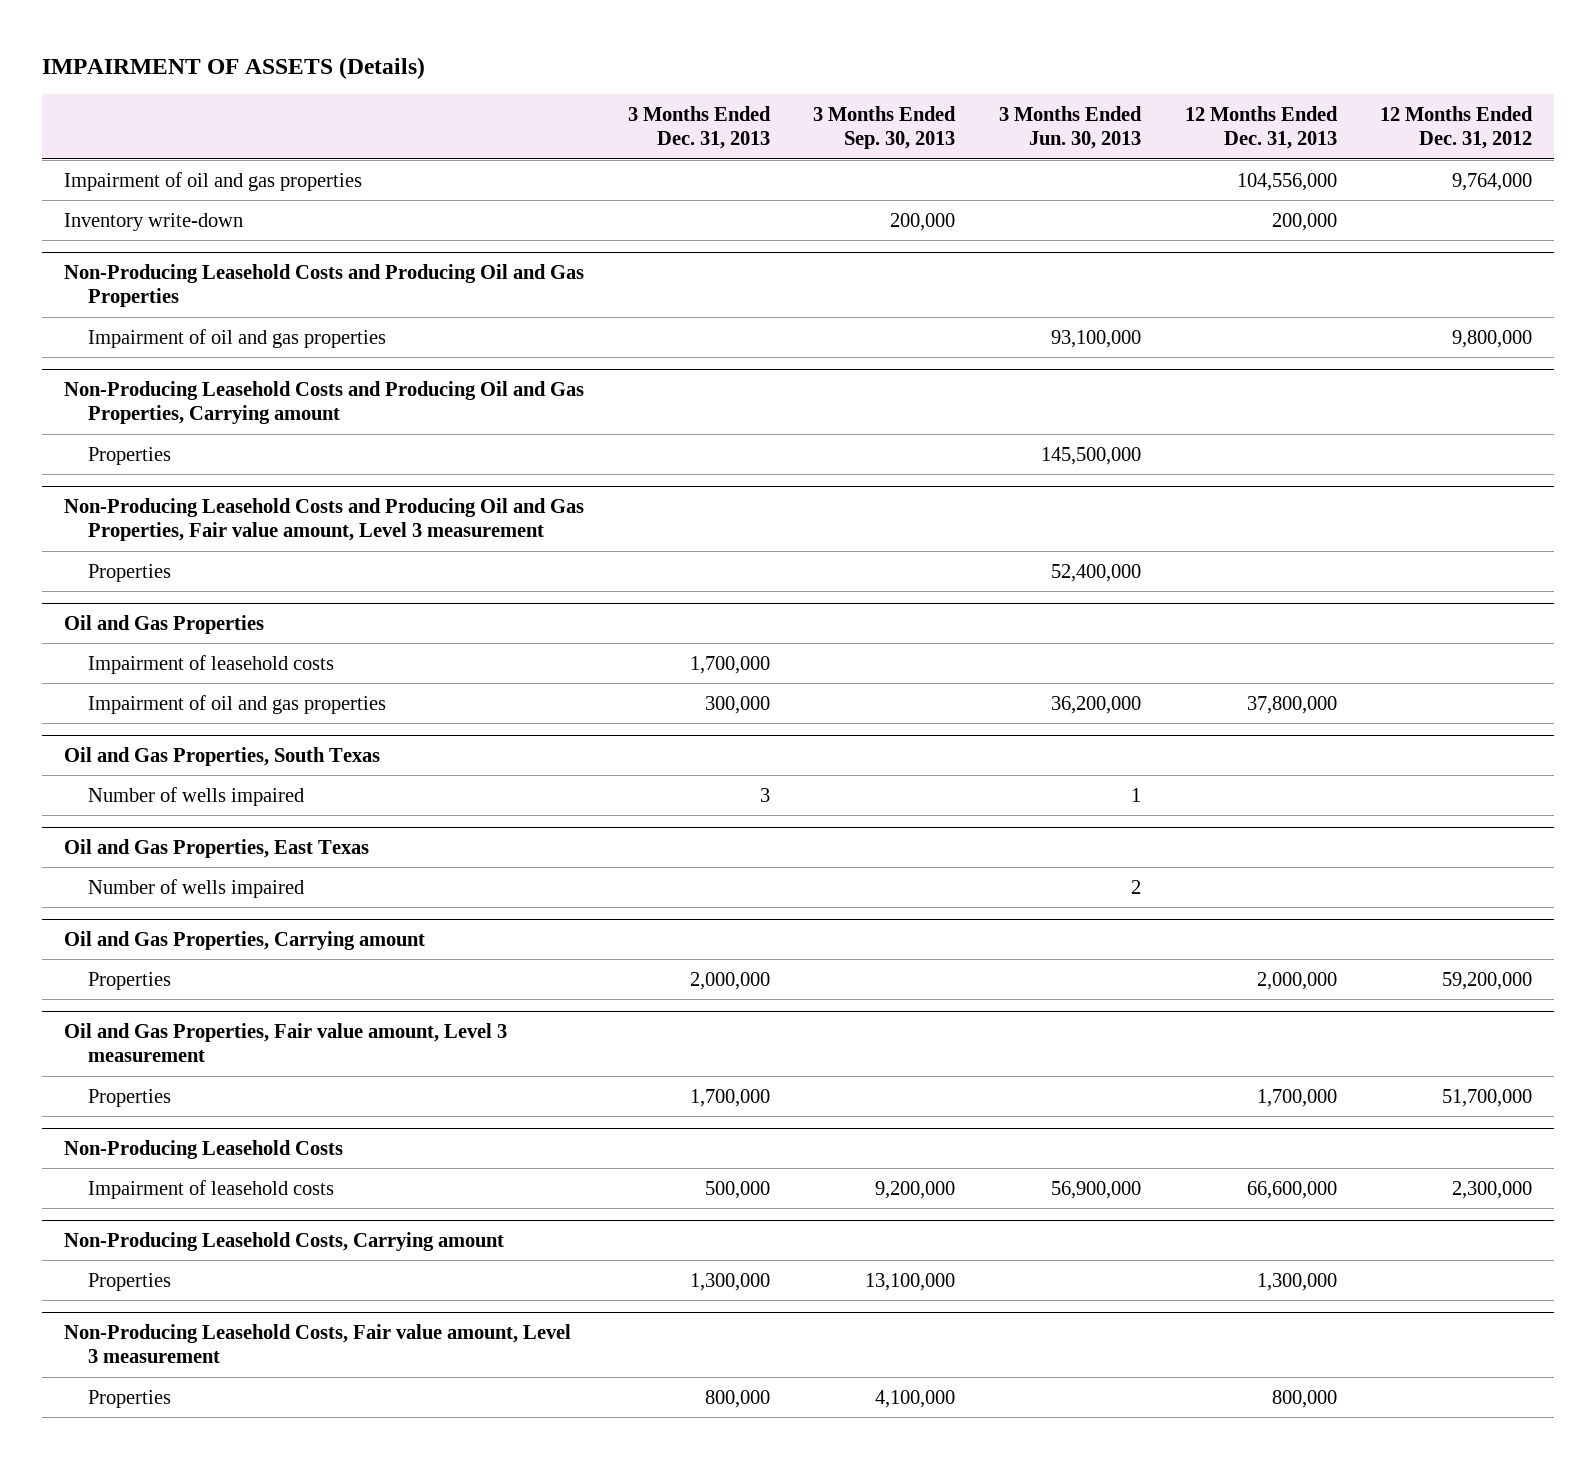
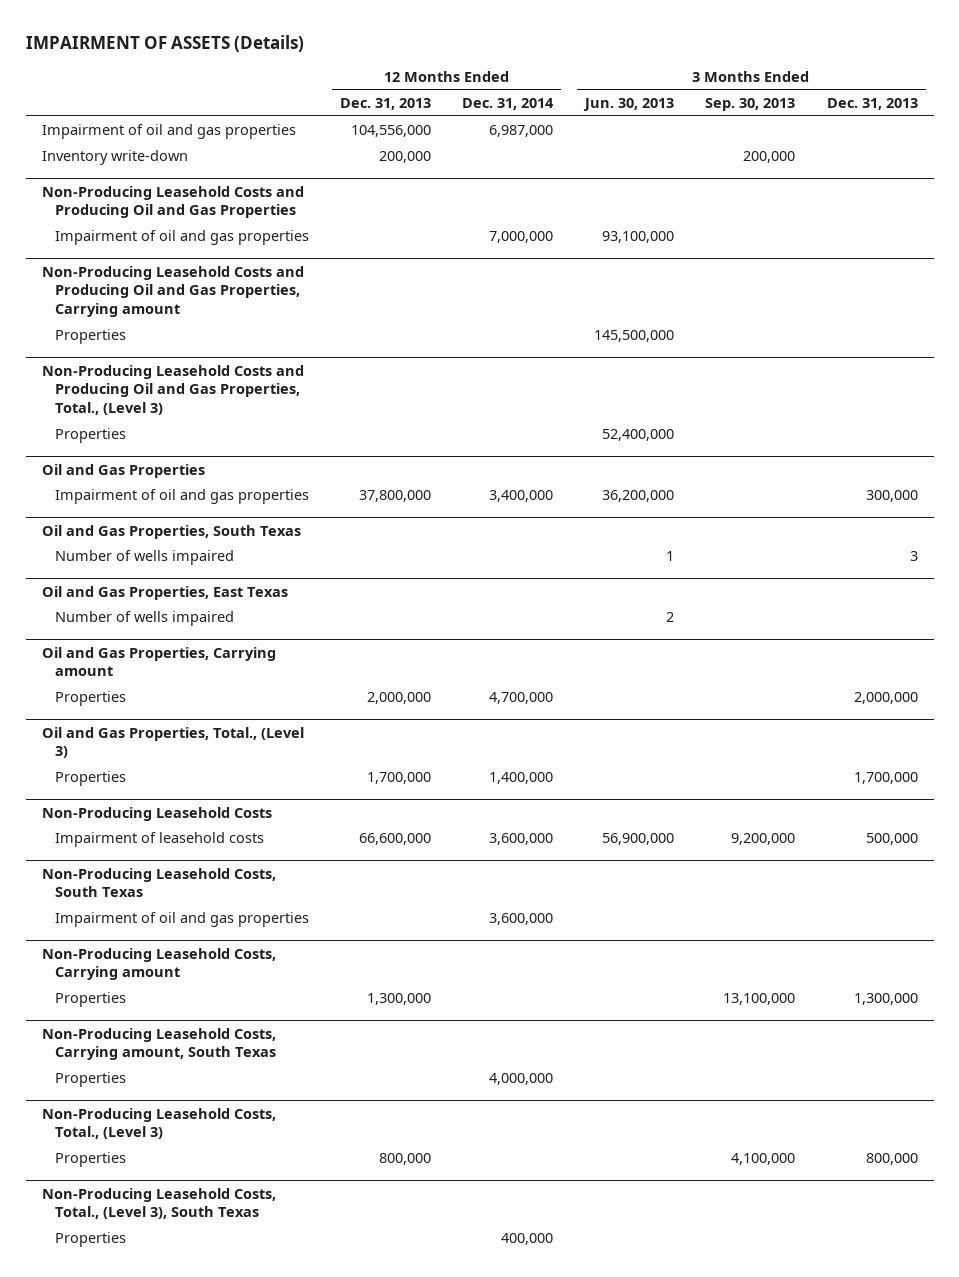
[1380,106,1534,150] 12 Months Ended Dec. 31, 2012 -> none
none -> [462,97,555,110] Dec. 31, 2014
[64,497,585,541] Non-Producing Leasehold Costs and Producing Oil and Gas Properties, Fair value amount, Level 3 measurement -> [41,364,304,416] Non-Producing Leasehold Costs and Producing Oil and Gas Properties, Total., (Level 3)
[88,654,335,674] Impairment of leasehold costs -> none
[64,1022,508,1062] Oil and Gas Properties, Fair value amount, Level 3 measurement -> [41,726,304,759] Oil and Gas Properties, Total., (Level 3)
none -> [41,867,276,898] Non-Producing Leasehold Costs, South Texas
none -> [54,912,309,928] Impairment of oil and gas properties
none -> [41,1027,276,1061] Non-Producing Leasehold Costs, Carrying amount, South Texas
none -> [54,1072,126,1088] Properties
[64,1323,572,1363] Non-Producing Leasehold Costs, Fair value amount, Level 3 measurement -> [41,1107,276,1140] Non-Producing Leasehold Costs, Total., (Level 3)
none -> [41,1187,276,1220] Non-Producing Leasehold Costs, Total., (Level 3), South Texas
none -> [54,1232,126,1248] Properties

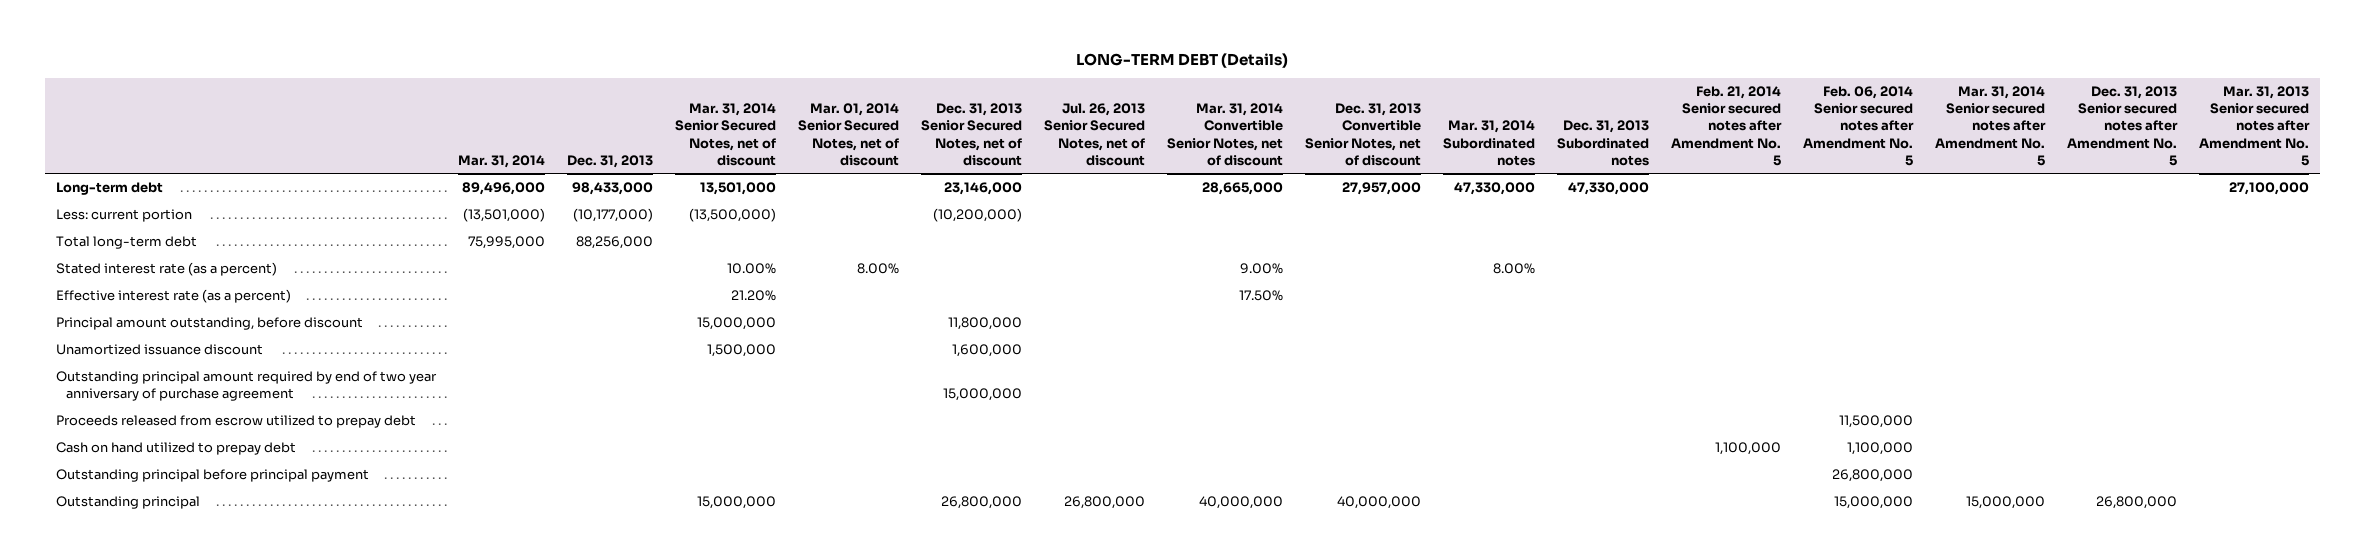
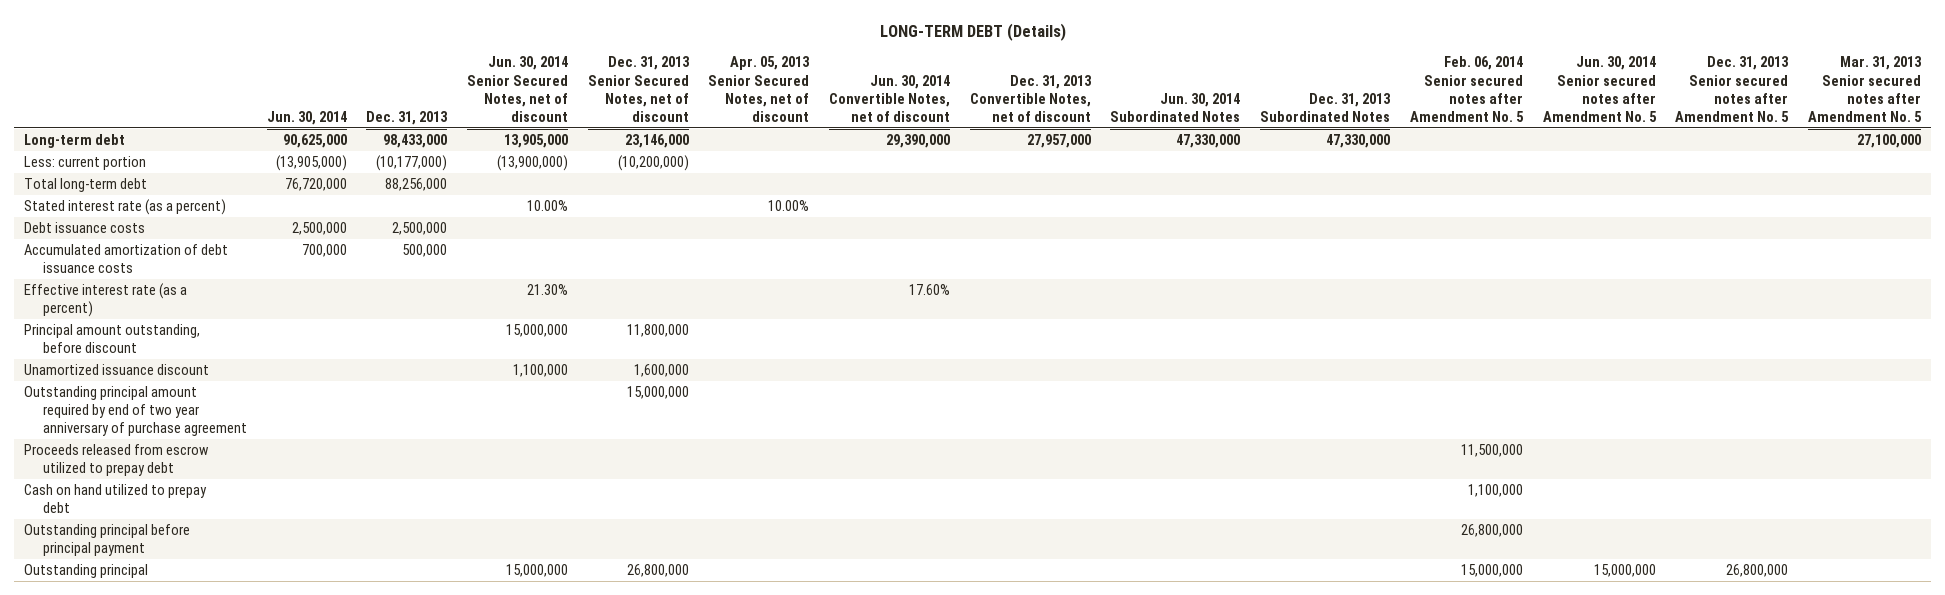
[457,154,545,168] Mar. 31, 2014 -> none
[674,103,776,166] Mar. 31, 2014 Senior Secured Notes, net of discount -> none
[797,103,899,166] Mar. 01, 2014 Senior Secured Notes, net of discount -> none
[1043,103,1145,166] Jul. 26, 2013 Senior Secured Notes, net of discount -> none
[1166,103,1283,166] Mar. 31, 2014 Convertible Senior Notes, net of discount -> none
[1304,103,1421,166] Dec. 31, 2013 Convertible Senior Notes, net of discount -> none
[1442,120,1535,166] Mar. 31, 2014 Subordinated notes -> none
[1556,120,1649,166] Dec. 31, 2013 Subordinated notes -> none
[1670,86,1782,166] Feb. 21, 2014 Senior secured notes after Amendment No. 5 -> none
[1934,86,2046,166] Mar. 31, 2014 Senior secured notes after Amendment No. 5 -> none
none -> [266,110,347,125] Jun. 30, 2014
none -> [467,56,569,122] Jun. 30, 2014 Senior Secured Notes, net of discount
none -> [708,56,811,122] Apr. 05, 2013 Senior Secured Notes, net of discount
none -> [829,74,951,122] Jun. 30, 2014 Convertible Notes, net of discount
none -> [969,74,1092,122] Dec. 31, 2013 Convertible Notes, net of discount
none -> [1110,92,1241,122] Jun. 30, 2014 Subordinated Notes
none -> [1260,92,1392,122] Dec. 31, 2013 Subordinated Notes
none -> [1542,56,1657,122] Jun. 30, 2014 Senior secured notes after Amendment No. 5
none -> [24,222,146,234] Debt issuance costs
none -> [24,244,229,274] Accumulated amortization of debt issuance costs

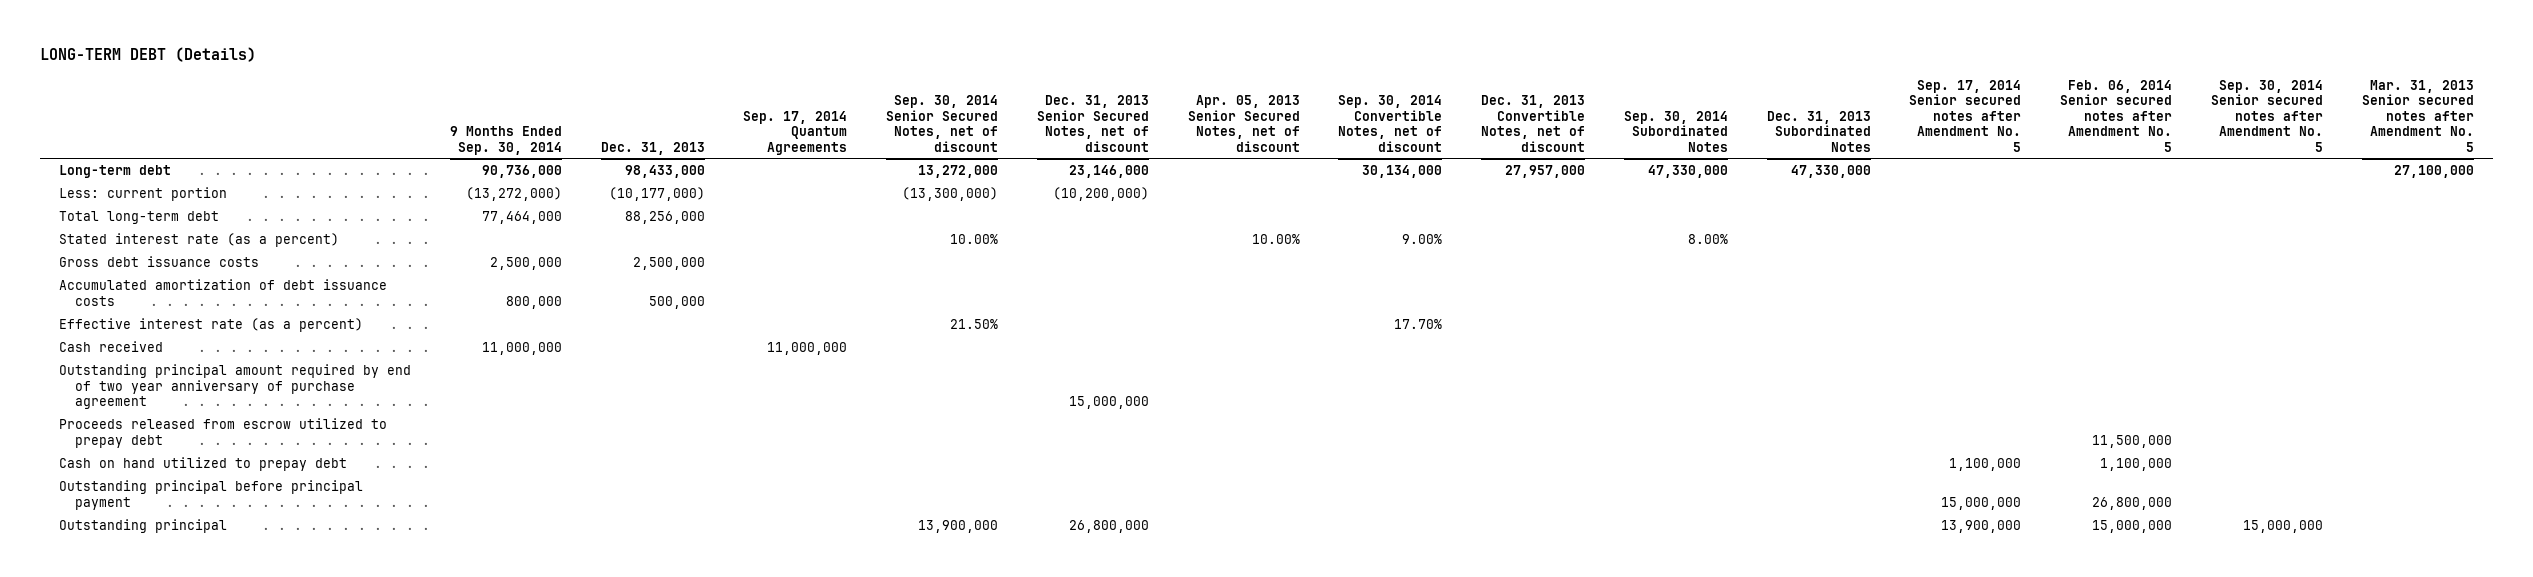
[266,110,347,125] Jun. 30, 2014 -> none
[467,56,569,122] Jun. 30, 2014 Senior Secured Notes, net of discount -> none
[829,74,951,122] Jun. 30, 2014 Convertible Notes, net of discount -> none
[1110,92,1241,122] Jun. 30, 2014 Subordinated Notes -> none
[1542,56,1657,122] Jun. 30, 2014 Senior secured notes after Amendment No. 5 -> none
[1675,56,1790,122] Dec. 31, 2013 Senior secured notes after Amendment No. 5 -> none
none -> [449,126,562,155] 9 Months Ended Sep. 30, 2014
none -> [743,110,848,155] Sep. 17, 2014 Quantum Agreements
none -> [886,95,999,152] Sep. 30, 2014 Senior Secured Notes, net of discount
none -> [1338,95,1443,152] Sep. 30, 2014 Convertible Notes, net of discount
none -> [1623,110,1728,152] Sep. 30, 2014 Subordinated Notes
none -> [1909,79,2022,152] Sep. 17, 2014 Senior secured notes after Amendment No. 5
none -> [2210,79,2323,152] Sep. 30, 2014 Senior secured notes after Amendment No. 5
[24,222,146,234] Debt issuance costs -> [59,256,260,268] Gross debt issuance costs
[24,324,201,354] Principal amount outstanding, before discount -> none
[24,364,210,376] Unamortized issuance discount -> none
none -> [59,341,164,353] Cash received

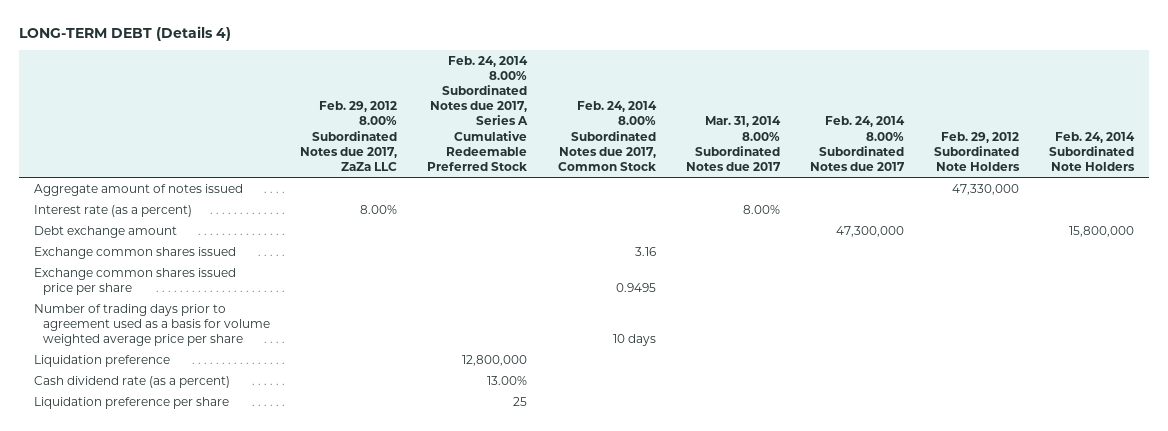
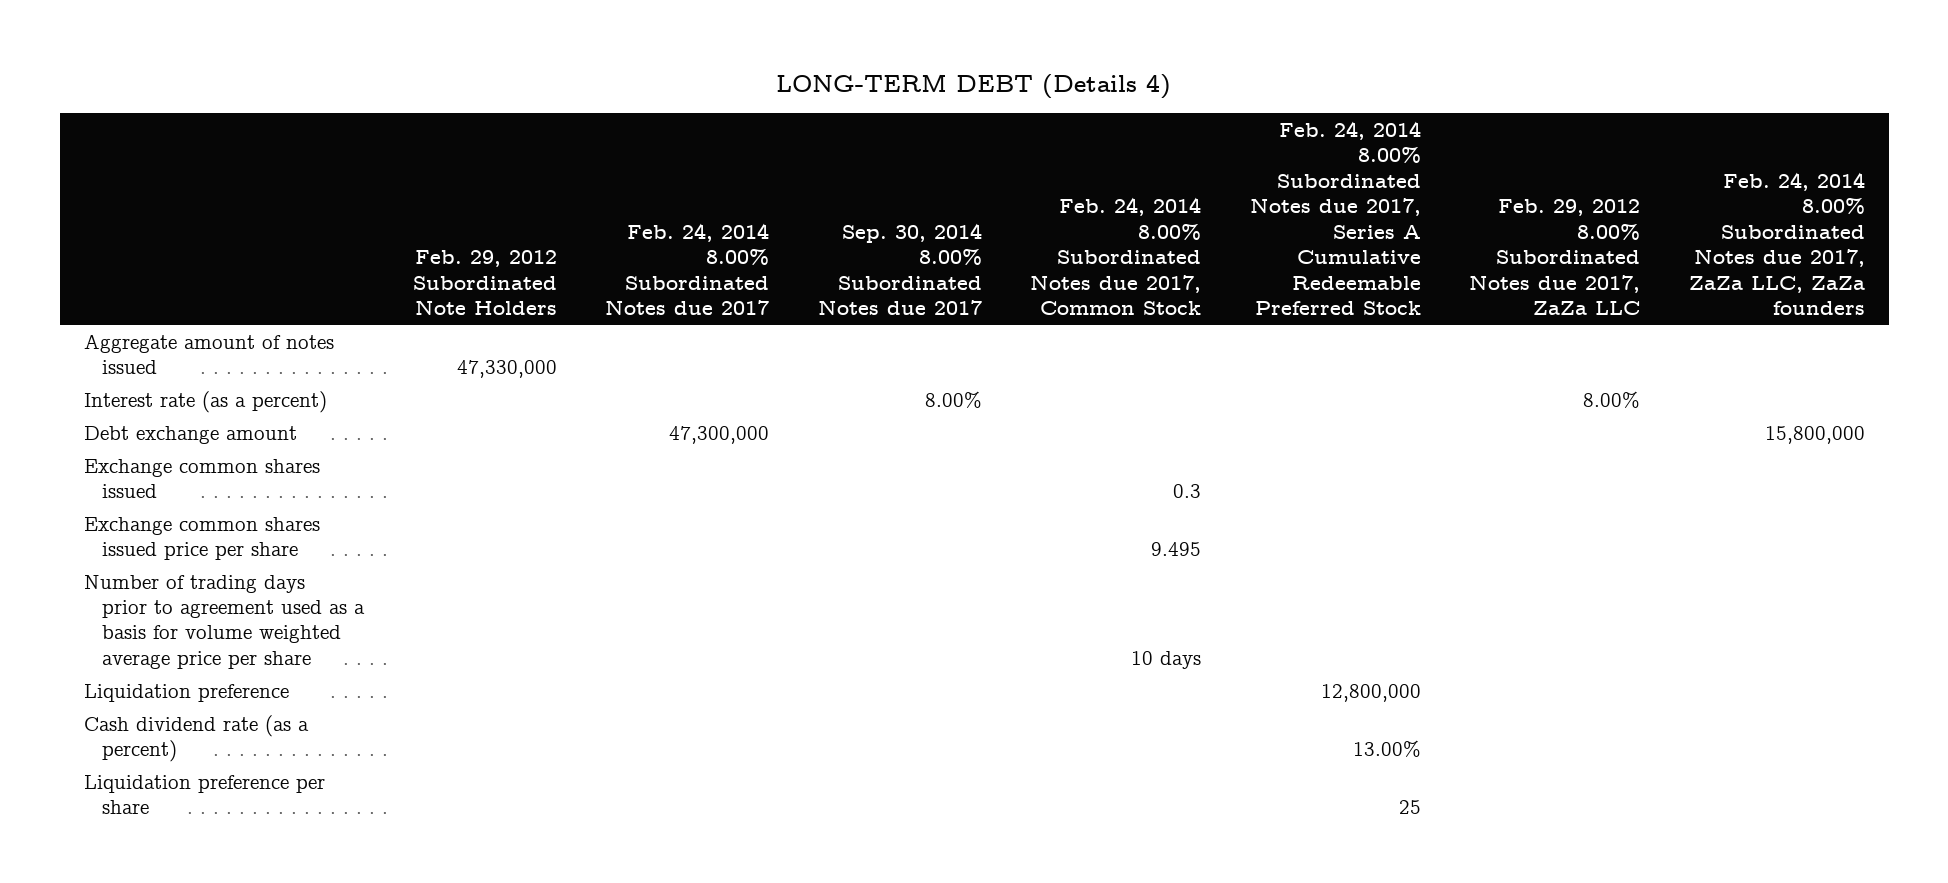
[685,116,781,171] Mar. 31, 2014 8.00% Subordinated Notes due 2017 -> none
[1048,131,1135,171] Feb. 24, 2014 Subordinated Note Holders -> none
none -> [817,222,982,316] Sep. 30, 2014 8.00% Subordinated Notes due 2017
none -> [1688,171,1865,316] Feb. 24, 2014 8.00% Subordinated Notes due 2017, ZaZa LLC, ZaZa founders
[634,246,656,256] 3.16 -> [1173,483,1202,498] 0.3
[615,282,656,292] 0.9495 -> [1151,541,1202,556] 9.495

